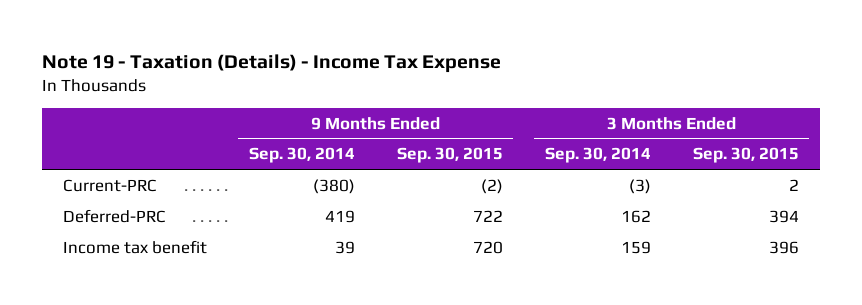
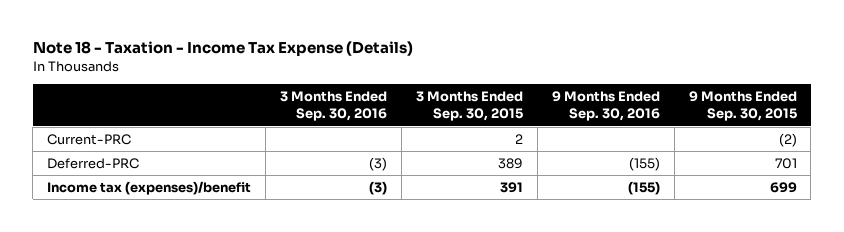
[42,54,502,74] Note 19 - Taxation (Details) - Income Tax Expense -> [32,41,413,57] Note 18 - Taxation - Income Tax Expense (Details)
[248,147,355,164] Sep. 30, 2014 -> none
[544,147,651,164] Sep. 30, 2014 -> none
none -> [280,91,388,122] 3 Months Ended Sep. 30, 2016
none -> [551,91,660,122] 9 Months Ended Sep. 30, 2016
[472,209,503,222] 722 -> [774,158,797,170] 701
[768,209,799,223] 394 -> [497,158,523,170] 389
[62,239,207,254] Income tax benefit -> [47,181,252,196] Income tax (expenses)/benefit
[472,240,503,254] 720 -> [769,182,797,194] 699
[768,240,799,254] 396 -> [499,182,523,194] 391

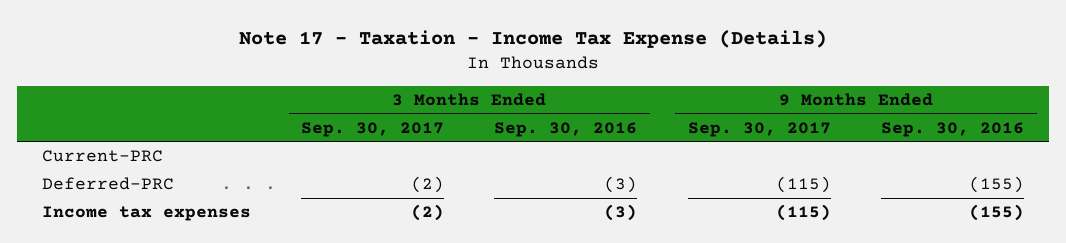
[32,41,413,57] Note 18 - Taxation - Income Tax Expense (Details) -> [238,30,827,49] Note 17 - Taxation - Income Tax Expense (Details)
[415,91,523,122] 3 Months Ended Sep. 30, 2015 -> none
[688,91,797,122] 9 Months Ended Sep. 30, 2015 -> none
none -> [301,121,445,137] Sep. 30, 2017
none -> [687,121,831,137] Sep. 30, 2017
[47,181,252,196] Income tax (expenses)/benefit -> [41,205,251,221] Income tax expenses

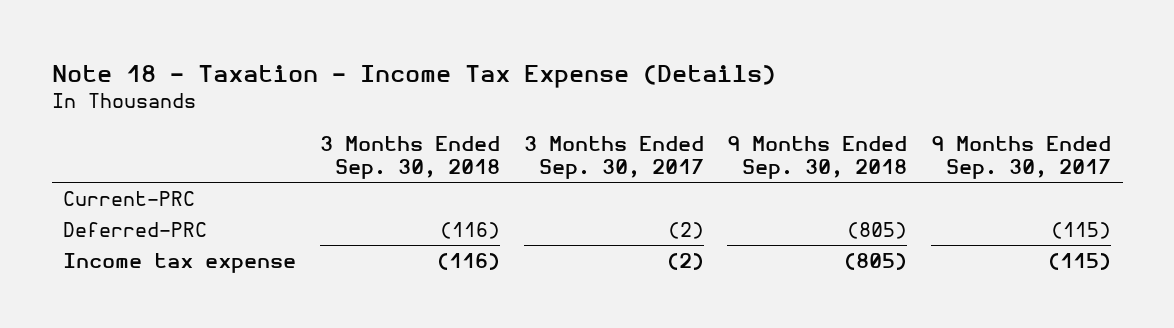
[238,30,827,49] Note 17 - Taxation - Income Tax Expense (Details) -> [51,64,776,88] Note 18 - Taxation - Income Tax Expense (Details)
[494,121,638,137] Sep. 30, 2016 -> none
[881,121,1025,137] Sep. 30, 2016 -> none
none -> [319,135,500,180] 3 Months Ended Sep. 30, 2018
none -> [727,135,908,180] 9 Months Ended Sep. 30, 2018
[41,205,251,221] Income tax expenses -> [63,252,297,273] Income tax expense

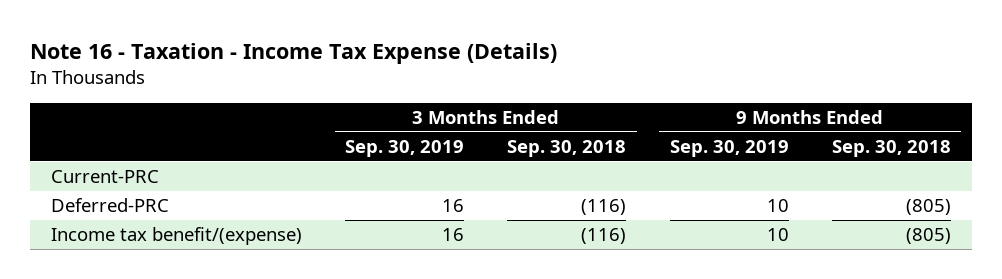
[51,64,776,88] Note 18 - Taxation - Income Tax Expense (Details) -> [29,42,557,64] Note 16 - Taxation - Income Tax Expense (Details)
[523,135,704,180] 3 Months Ended Sep. 30, 2017 -> none
[930,135,1111,180] 9 Months Ended Sep. 30, 2017 -> none
none -> [345,140,465,158] Sep. 30, 2019
none -> [669,140,789,158] Sep. 30, 2019
[63,252,297,273] Income tax expense -> [51,227,303,246] Income tax benefit/(expense)

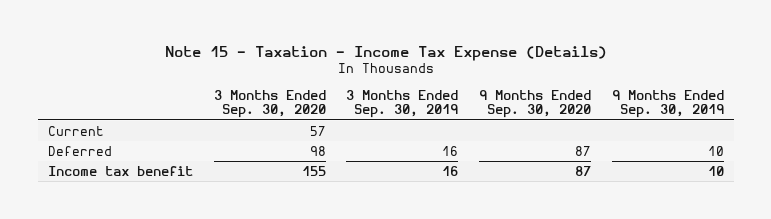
[29,42,557,64] Note 16 - Taxation - Income Tax Expense (Details) -> [164,45,607,61] Note 15 - Taxation - Income Tax Expense (Details)
[507,140,627,158] Sep. 30, 2018 -> none
[831,140,951,158] Sep. 30, 2018 -> none
none -> [213,90,326,119] 3 Months Ended Sep. 30, 2020
none -> [478,90,591,119] 9 Months Ended Sep. 30, 2020
[51,170,160,184] Current-PRC -> [47,125,104,136] Current
[51,198,170,213] Deferred-PRC -> [47,145,112,156] Deferred
[51,227,303,246] Income tax benefit/(expense) -> [47,165,193,176] Income tax benefit

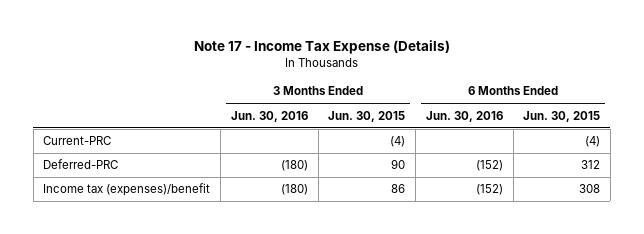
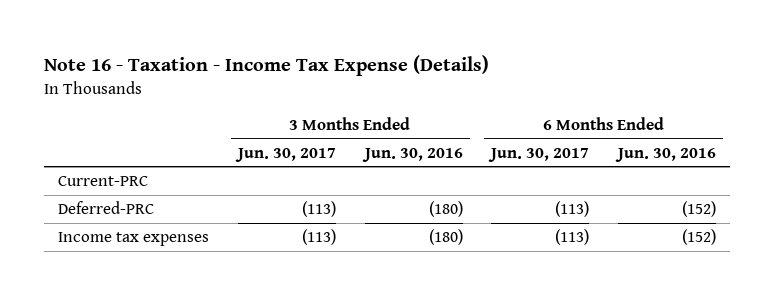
[193,40,450,55] Note 17 - Income Tax Expense (Details) -> [43,54,489,76] Note 16 - Taxation - Income Tax Expense (Details)
[328,110,406,122] Jun. 30, 2015 -> none
[523,110,601,122] Jun. 30, 2015 -> none
none -> [235,148,337,163] Jun. 30, 2017
none -> [488,148,590,163] Jun. 30, 2017
[43,183,211,197] Income tax (expenses)/benefit -> [58,232,210,247] Income tax expenses

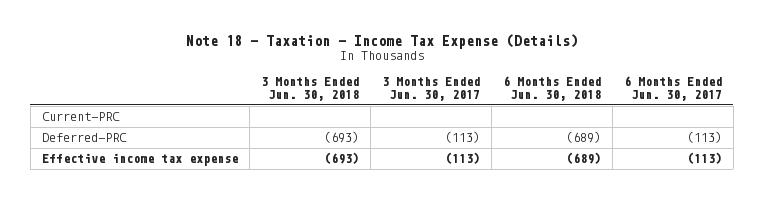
[43,54,489,76] Note 16 - Taxation - Income Tax Expense (Details) -> [185,34,578,50] Note 18 - Taxation - Income Tax Expense (Details)
[361,148,463,163] Jun. 30, 2016 -> none
[615,148,717,163] Jun. 30, 2016 -> none
none -> [260,76,359,101] 3 Months Ended Jun. 30, 2018
none -> [502,75,601,101] 6 Months Ended Jun. 30, 2018
[58,232,210,247] Income tax expenses -> [41,153,238,167] Effective income tax expense

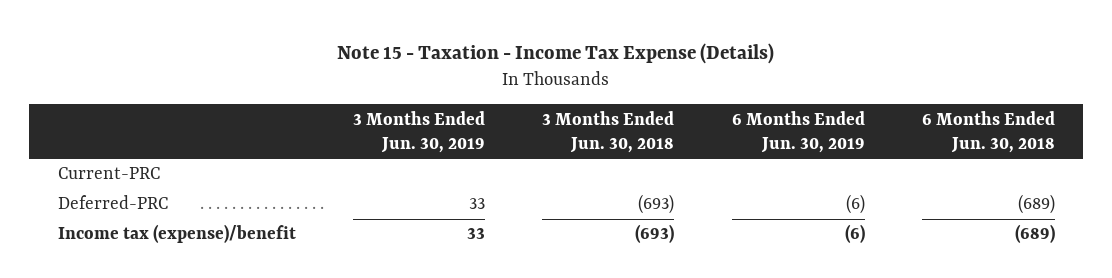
[185,34,578,50] Note 18 - Taxation - Income Tax Expense (Details) -> [337,42,775,64] Note 15 - Taxation - Income Tax Expense (Details)
[381,76,480,101] 3 Months Ended Jun. 30, 2017 -> none
[623,75,722,101] 6 Months Ended Jun. 30, 2017 -> none
none -> [352,110,485,153] 3 Months Ended Jun. 30, 2019
none -> [731,110,865,153] 6 Months Ended Jun. 30, 2019
[41,153,238,167] Effective income tax expense -> [57,224,296,244] Income tax (expense)/benefit

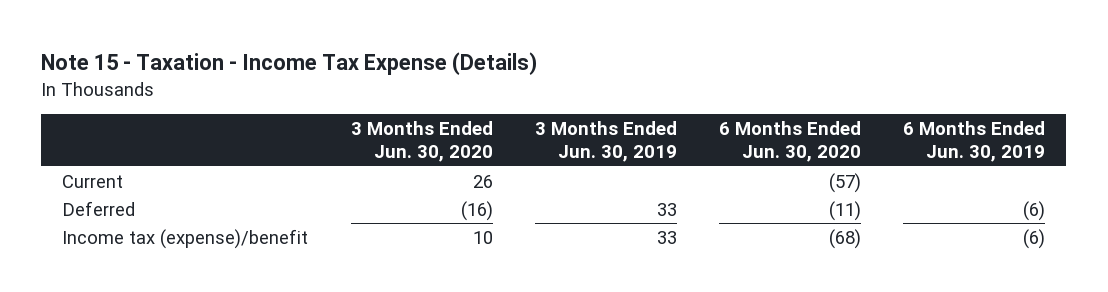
[542,110,675,153] 3 Months Ended Jun. 30, 2018 -> none
[921,110,1055,153] 6 Months Ended Jun. 30, 2018 -> none
none -> [350,121,493,163] 3 Months Ended Jun. 30, 2020
none -> [719,121,862,163] 6 Months Ended Jun. 30, 2020
[57,167,160,180] Current-PRC -> [62,174,124,188] Current
[57,195,168,210] Deferred-PRC -> [62,200,136,216] Deferred

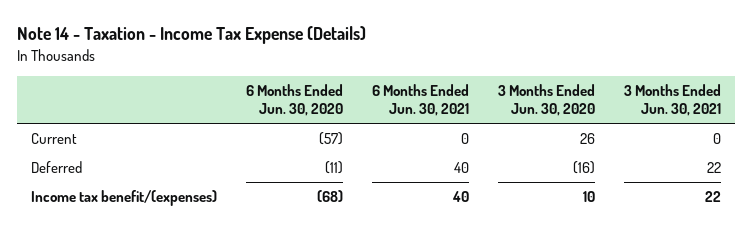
[41,52,538,76] Note 15 - Taxation - Income Tax Expense (Details) -> [16,26,366,45] Note 14 - Taxation - Income Tax Expense (Details)
[534,121,677,163] 3 Months Ended Jun. 30, 2019 -> none
[903,121,1046,163] 6 Months Ended Jun. 30, 2019 -> none
none -> [372,83,470,117] 6 Months Ended Jun. 30, 2021
none -> [623,83,721,117] 3 Months Ended Jun. 30, 2021
[62,228,309,249] Income tax (expense)/benefit -> [31,189,218,206] Income tax benefit/(expenses)

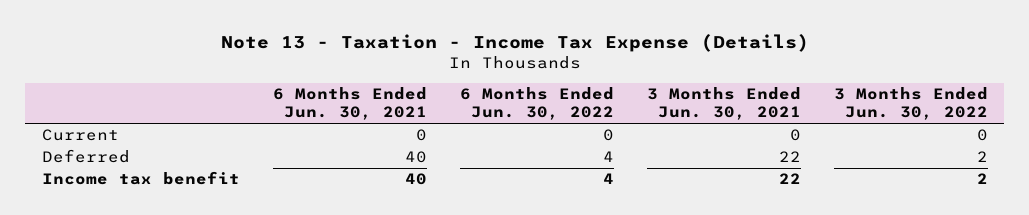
[16,26,366,45] Note 14 - Taxation - Income Tax Expense (Details) -> [220,34,809,53] Note 13 - Taxation - Income Tax Expense (Details)
[246,83,344,117] 6 Months Ended Jun. 30, 2020 -> none
[497,83,595,117] 3 Months Ended Jun. 30, 2020 -> none
none -> [459,87,614,121] 6 Months Ended Jun. 30, 2022
none -> [833,87,988,121] 3 Months Ended Jun. 30, 2022
[31,189,218,206] Income tax benefit/(expenses) -> [41,171,240,186] Income tax benefit

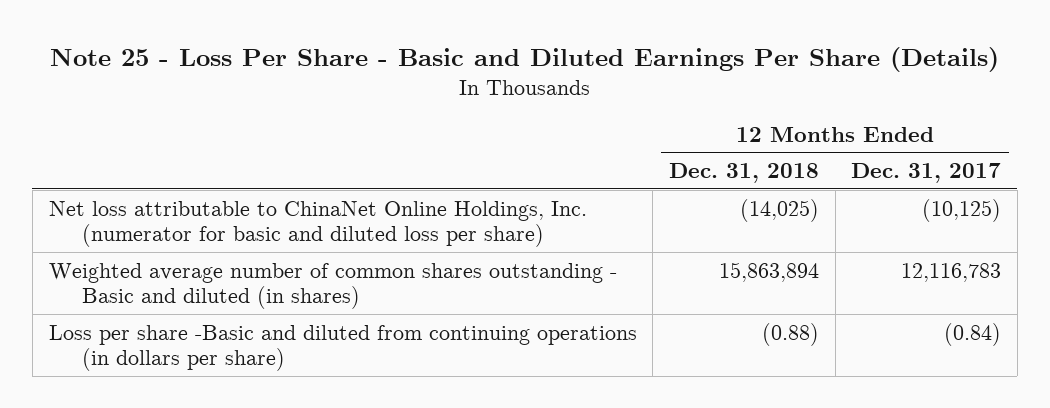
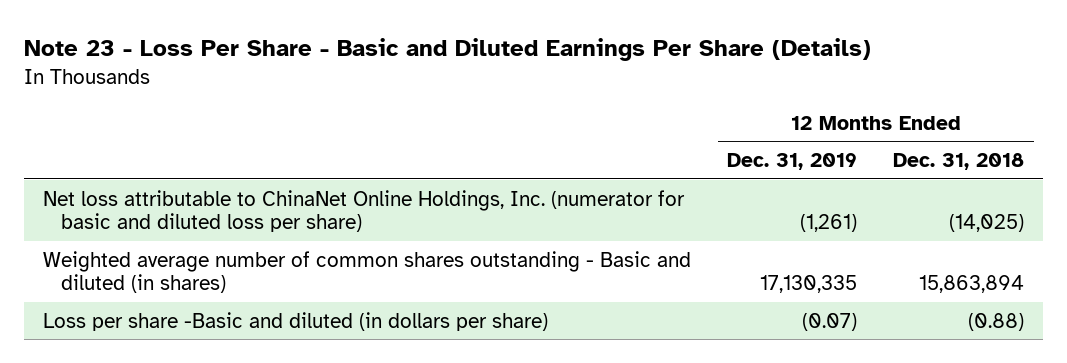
[49,46,999,72] Note 25 - Loss Per Share - Basic and Diluted Earnings Per Share (Details) -> [24,38,872,62] Note 23 - Loss Per Share - Basic and Diluted Earnings Per Share (Details)
[851,163,1002,184] Dec. 31, 2017 -> none
none -> [726,153,857,171] Dec. 31, 2019
[48,324,637,372] Loss per share -Basic and diluted from continuing operations (in dollars per share) -> [42,311,548,331] Loss per share -Basic and diluted (in dollars per share)

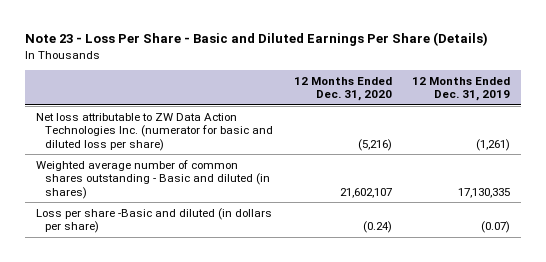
[893,153,1025,171] Dec. 31, 2018 -> none
none -> [293,76,392,102] 12 Months Ended Dec. 31, 2020
[42,189,685,233] Net loss attributable to ChinaNet Online Holdings, Inc. (numerator for basic and diluted loss per share) -> [35,112,273,152] Net loss attributable to ZW Data Action Technologies Inc. (numerator for basic and diluted loss per share)

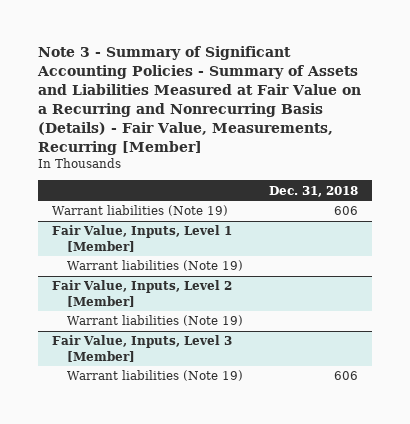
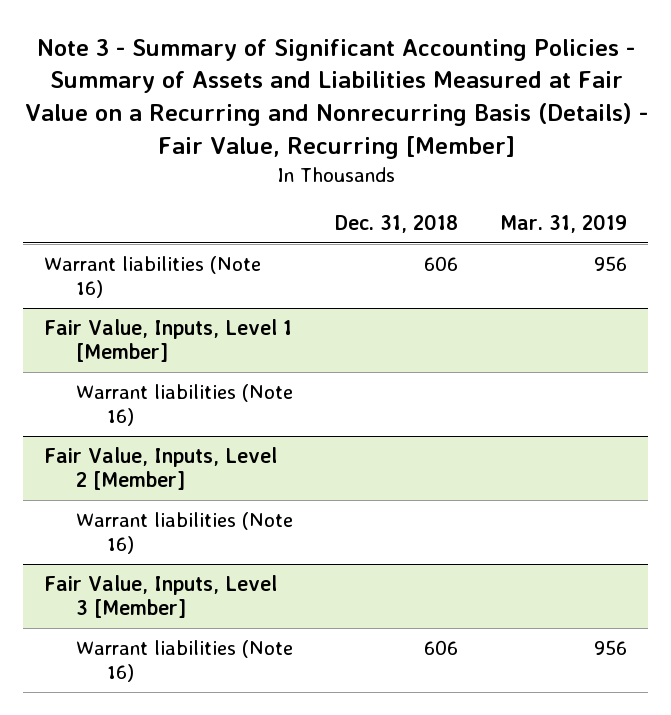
[37,46,362,155] Note 3 - Summary of Significant Accounting Policies - Summary of Assets and Liabilities Measured at Fair Value on a Recurring and Nonrecurring Basis (Details) - Fair Value, Measurements, Recurring [Member] -> [24,38,648,159] Note 3 - Summary of Significant Accounting Policies - Summary of Assets and Liabilities Measured at Fair Value on a Recurring and Nonrecurring Basis (Details) - Fair Value, Recurring [Member]
none -> [500,214,628,234] Mar. 31, 2019
[51,205,228,217] Warrant liabilities (Note 19) -> [43,255,261,299] Warrant liabilities (Note 16)
[66,260,243,272] Warrant liabilities (Note 19) -> [75,383,293,427] Warrant liabilities (Note 16)
[66,315,243,327] Warrant liabilities (Note 19) -> [75,511,293,555] Warrant liabilities (Note 16)
[66,370,243,382] Warrant liabilities (Note 19) -> [75,639,293,683] Warrant liabilities (Note 16)

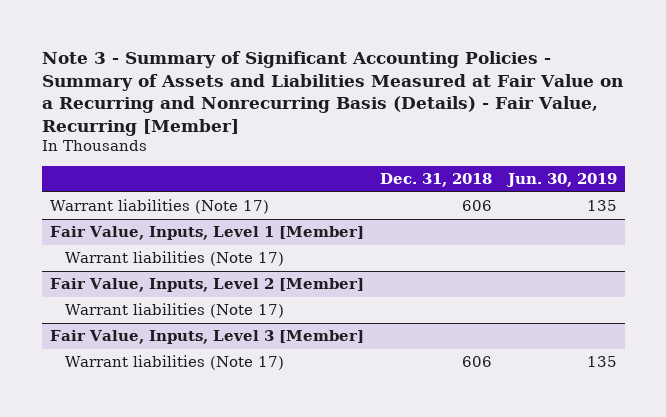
[500,214,628,234] Mar. 31, 2019 -> none
none -> [505,173,617,188] Jun. 30, 2019
[43,255,261,299] Warrant liabilities (Note 16) -> [49,199,269,215] Warrant liabilities (Note 17)
[75,383,293,427] Warrant liabilities (Note 16) -> [64,251,284,267] Warrant liabilities (Note 17)
[75,511,293,555] Warrant liabilities (Note 16) -> [64,303,284,319] Warrant liabilities (Note 17)
[75,639,293,683] Warrant liabilities (Note 16) -> [64,355,284,371] Warrant liabilities (Note 17)

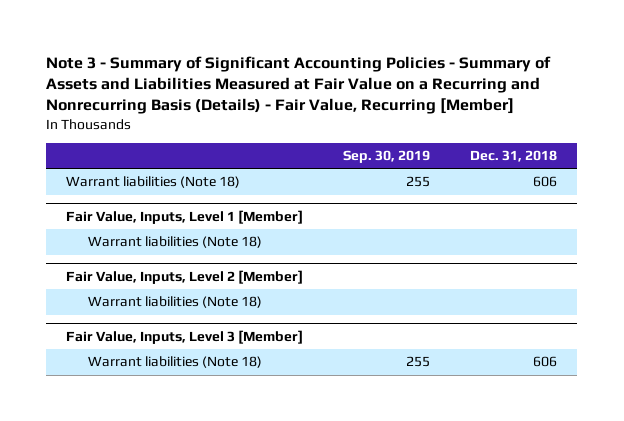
[505,173,617,188] Jun. 30, 2019 -> none
none -> [343,150,431,164] Sep. 30, 2019
[49,199,269,215] Warrant liabilities (Note 17) -> [66,176,241,189] Warrant liabilities (Note 18)
[64,251,284,267] Warrant liabilities (Note 17) -> [87,236,262,249] Warrant liabilities (Note 18)
[64,303,284,319] Warrant liabilities (Note 17) -> [87,296,262,309] Warrant liabilities (Note 18)
[64,355,284,371] Warrant liabilities (Note 17) -> [87,356,262,369] Warrant liabilities (Note 18)

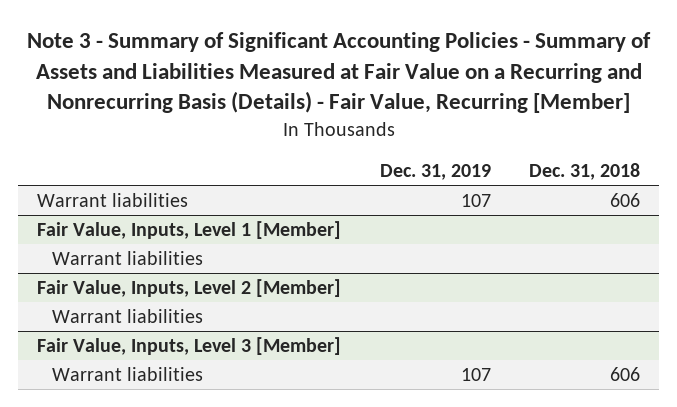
[343,150,431,164] Sep. 30, 2019 -> none
none -> [379,163,491,180] Dec. 31, 2019
[66,176,241,189] Warrant liabilities (Note 18) -> [37,193,189,208] Warrant liabilities
[87,236,262,249] Warrant liabilities (Note 18) -> [52,251,204,266] Warrant liabilities
[87,296,262,309] Warrant liabilities (Note 18) -> [52,309,204,324] Warrant liabilities
[87,356,262,369] Warrant liabilities (Note 18) -> [52,367,204,382] Warrant liabilities

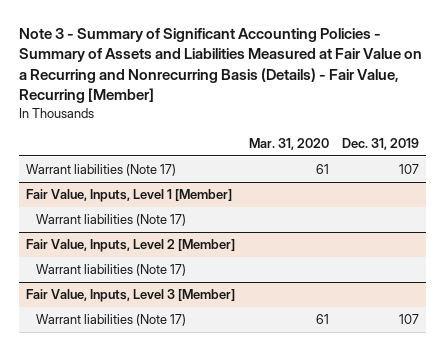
[529,162,641,180] Dec. 31, 2018 -> none
none -> [248,138,329,151] Mar. 31, 2020
[37,193,189,208] Warrant liabilities -> [25,164,176,177] Warrant liabilities (Note 17)
[52,251,204,266] Warrant liabilities -> [35,214,186,227] Warrant liabilities (Note 17)
[52,309,204,324] Warrant liabilities -> [35,264,186,277] Warrant liabilities (Note 17)
[52,367,204,382] Warrant liabilities -> [35,314,186,327] Warrant liabilities (Note 17)

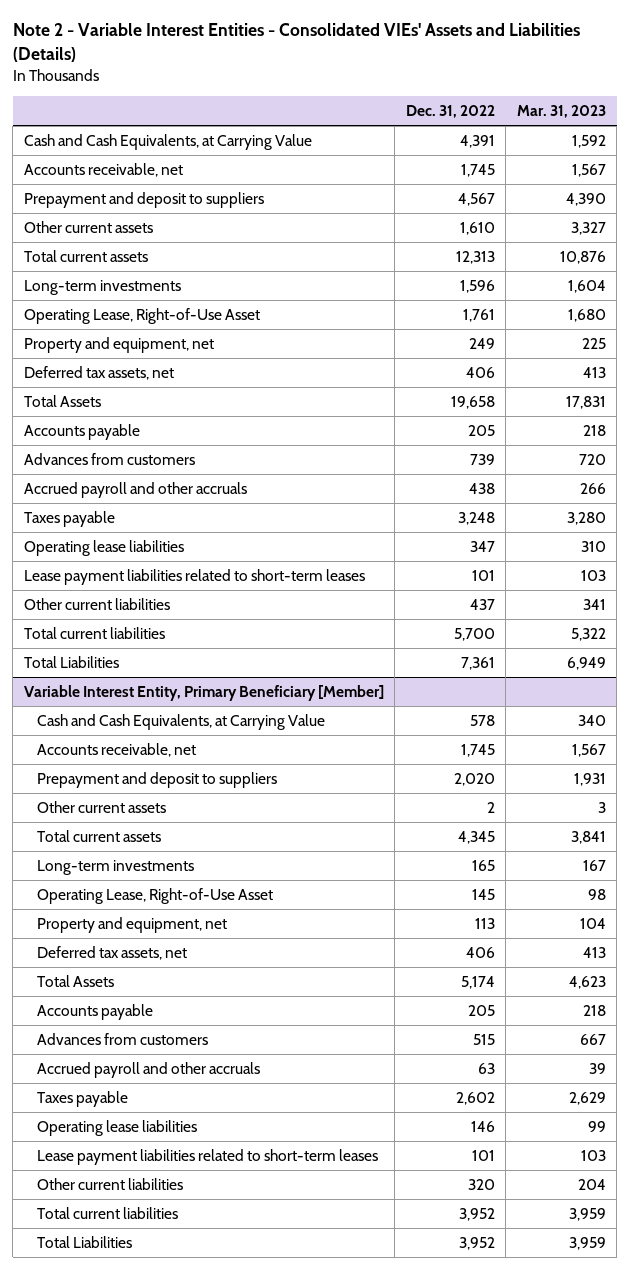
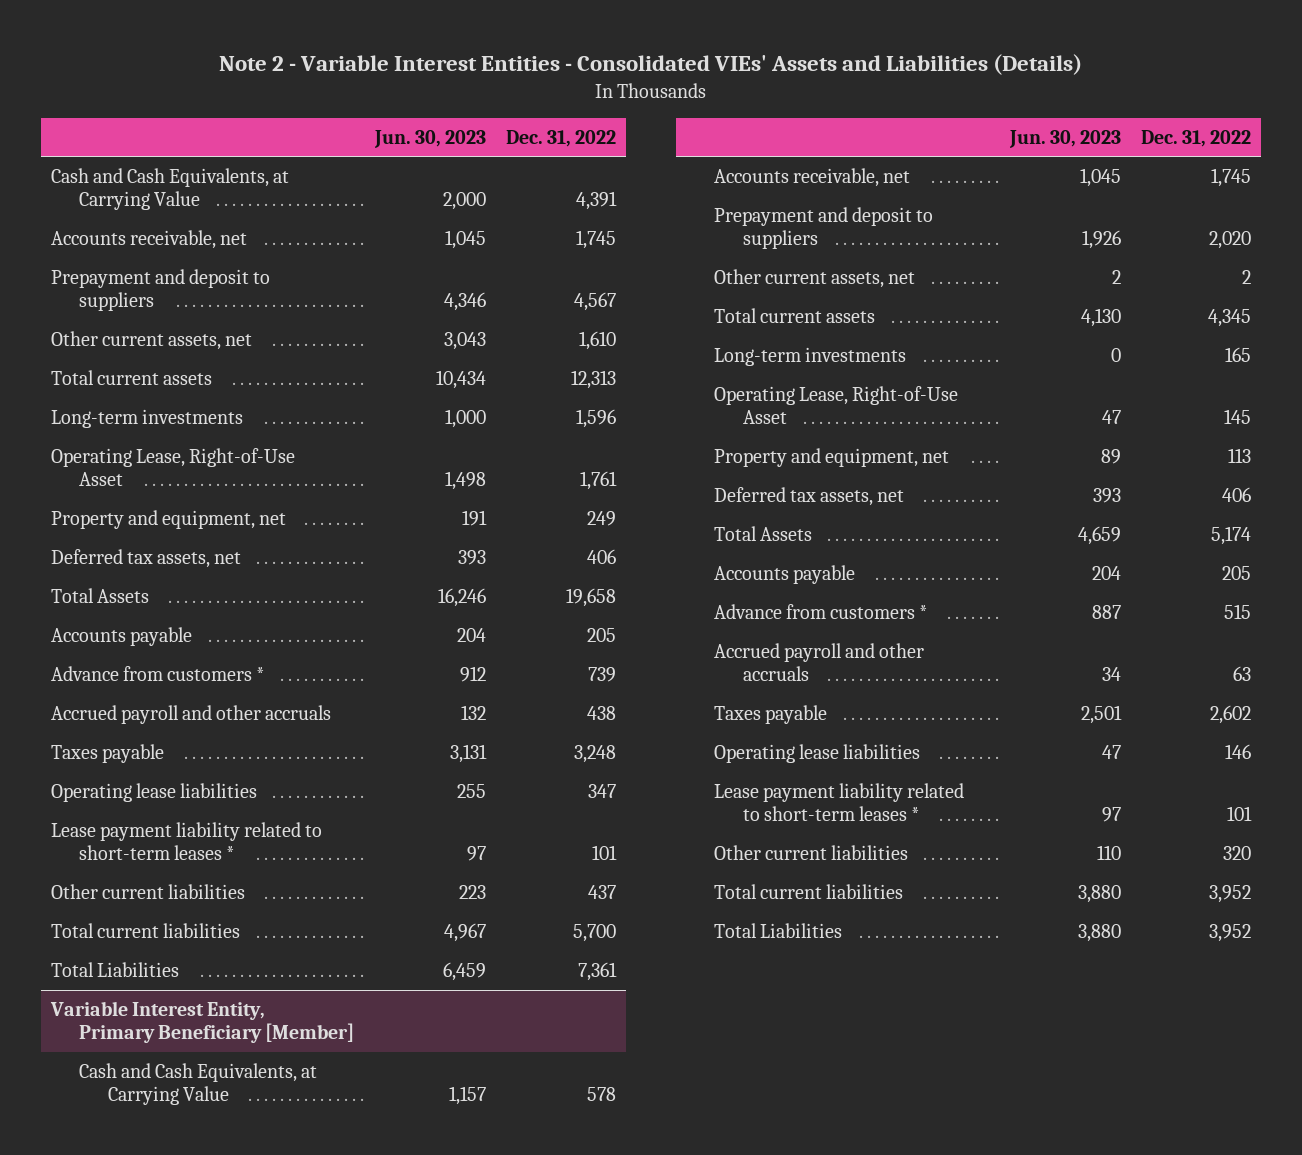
[516,104,606,118] Mar. 31, 2023 -> none
none -> [373,129,486,148] Jun. 30, 2023
[23,221,153,234] Other current assets -> [50,330,252,350] Other current assets, net
[23,453,195,466] Advances from customers -> [50,665,265,681] Advance from customers *
[23,569,365,586] Lease payment liabilities related to short-term leases -> [50,821,322,861] Lease payment liability related to short-term leases *
[36,801,166,814] Other current assets -> [714,268,916,288] Other current assets, net
[36,1033,208,1046] Advances from customers -> [714,603,929,619] Advance from customers *
[36,1149,378,1166] Lease payment liabilities related to short-term leases -> [714,782,965,822] Lease payment liability related to short-term leases *

